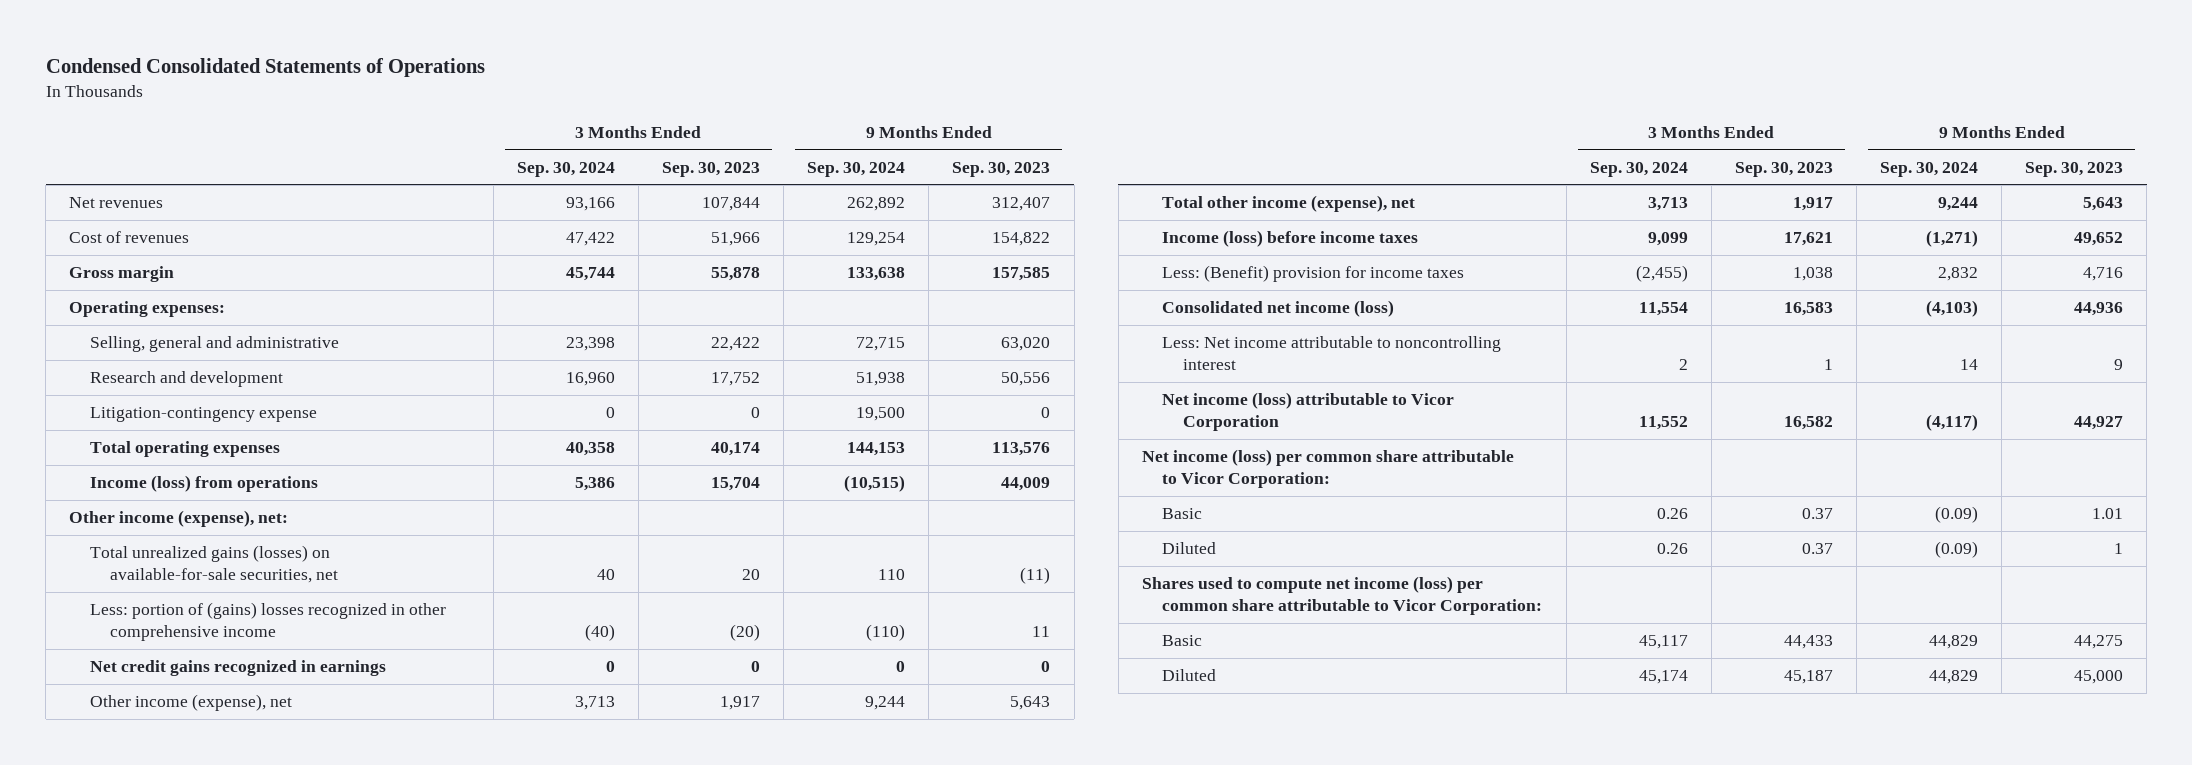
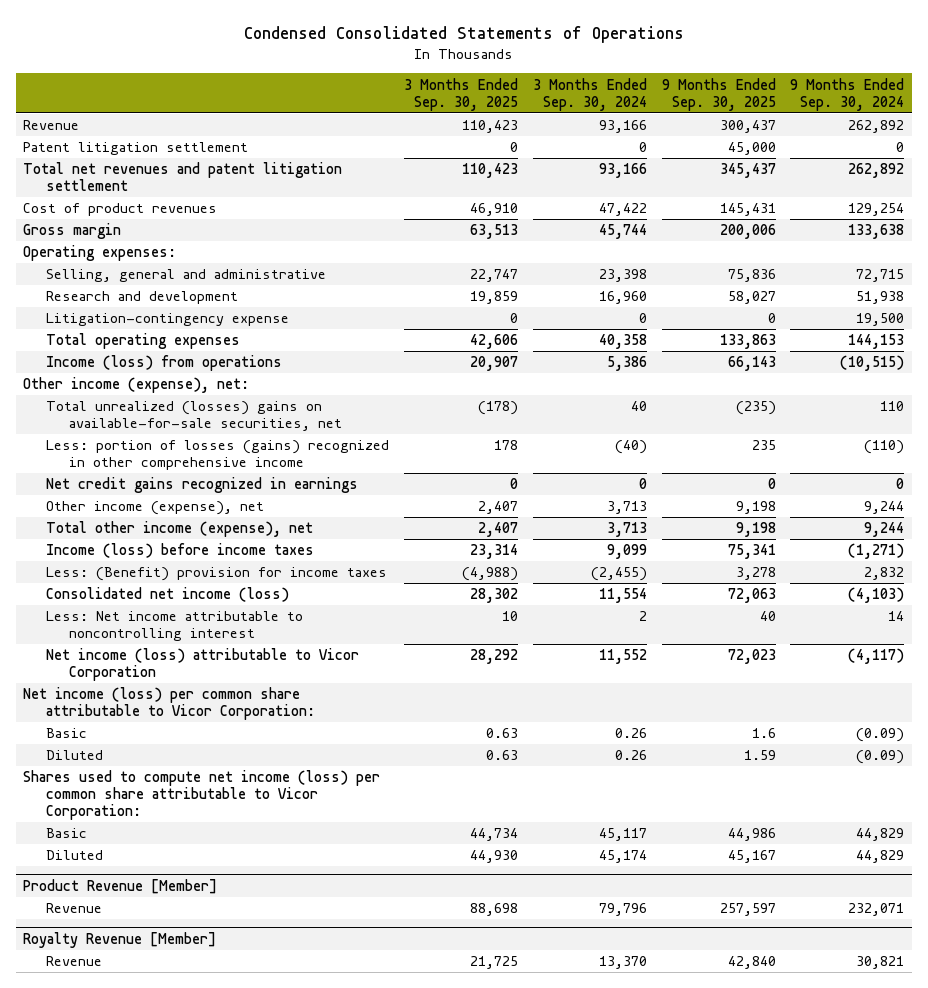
[662,161,761,177] Sep. 30, 2023 -> none
[952,161,1051,177] Sep. 30, 2023 -> none
none -> [403,77,518,111] 3 Months Ended Sep. 30, 2025
none -> [661,77,776,111] 9 Months Ended Sep. 30, 2025
[69,197,164,209] Net revenues -> [23,120,80,131] Revenue
none -> [23,142,249,156] Patent litigation settlement
none -> [23,162,343,192] Total net revenues and patent litigation settlement
[69,231,190,244] Cost of revenues -> [23,203,218,217] Cost of product revenues
[89,545,339,584] Total unrealized gains (losses) on available-for-sale securities, net -> [46,401,343,432] Total unrealized (losses) gains on available-for-sale securities, net
[89,602,446,642] Less: portion of (gains) losses recognized in other comprehensive income -> [46,440,390,471] Less: portion of losses (gains) recognized in other comprehensive income
none -> [23,878,218,894] Product Revenue [Member]
none -> [46,903,103,914] Revenue
none -> [23,931,217,948] Royalty Revenue [Member]
none -> [46,956,103,967] Revenue

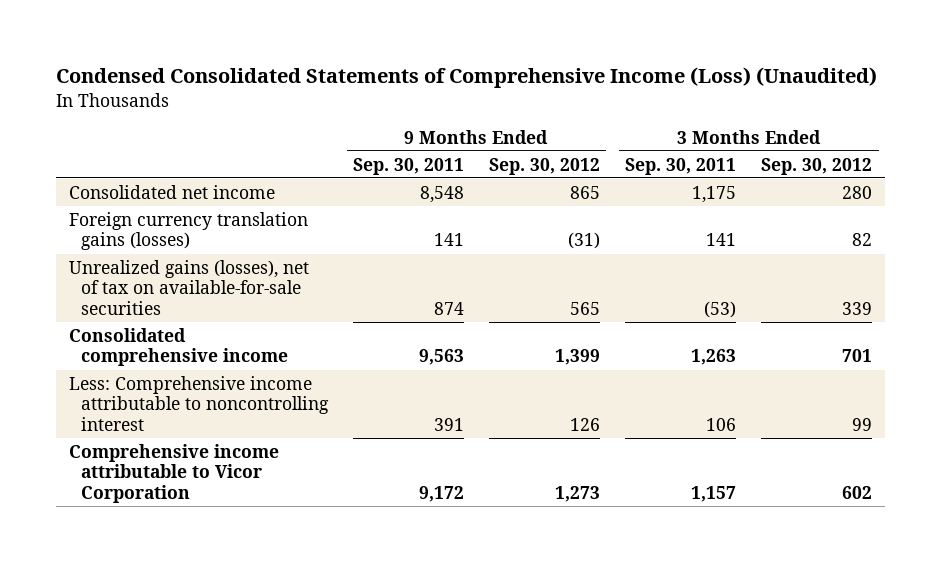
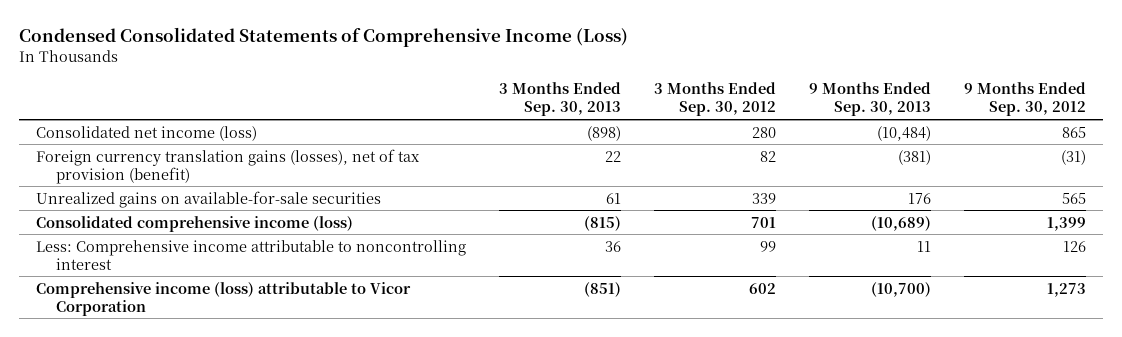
[55,67,877,89] Condensed Consolidated Statements of Comprehensive Income (Loss) (Unaudited) -> [19,27,629,48] Condensed Consolidated Statements of Comprehensive Income (Loss)
[352,157,464,175] Sep. 30, 2011 -> none
[625,157,737,175] Sep. 30, 2011 -> none
none -> [499,82,622,117] 3 Months Ended Sep. 30, 2013
none -> [809,82,932,117] 9 Months Ended Sep. 30, 2013
[68,184,275,199] Consolidated net income -> [35,125,257,141] Consolidated net income (loss)
[68,211,308,251] Foreign currency translation gains (losses) -> [35,148,420,184] Foreign currency translation gains (losses), net of tax provision (benefit)
[68,259,309,316] Unrealized gains (losses), net of tax on available-for-sale securities -> [35,190,381,208] Unrealized gains on available-for-sale securities
[68,327,288,367] Consolidated comprehensive income -> [35,215,353,232] Consolidated comprehensive income (loss)
[68,443,279,504] Comprehensive income attributable to Vicor Corporation -> [35,281,411,316] Comprehensive income (loss) attributable to Vicor Corporation

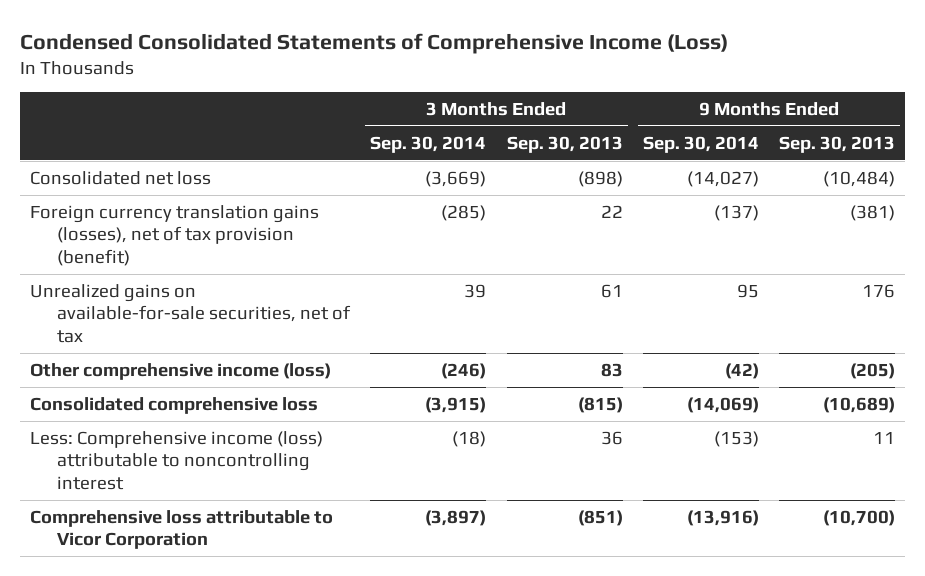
[654,82,777,117] 3 Months Ended Sep. 30, 2012 -> none
[964,82,1087,117] 9 Months Ended Sep. 30, 2012 -> none
none -> [370,135,487,153] Sep. 30, 2014
none -> [642,135,759,153] Sep. 30, 2014
[35,125,257,141] Consolidated net income (loss) -> [29,170,211,185] Consolidated net loss
[35,190,381,208] Unrealized gains on available-for-sale securities -> [29,283,352,343] Unrealized gains on available-for-sale securities, net of tax
none -> [29,362,331,380] Other comprehensive income (loss)
[35,215,353,232] Consolidated comprehensive income (loss) -> [29,396,318,414] Consolidated comprehensive loss
[35,239,466,270] Less: Comprehensive income attributable to noncontrolling interest -> [29,430,323,490] Less: Comprehensive income (loss) attributable to noncontrolling interest
[35,281,411,316] Comprehensive income (loss) attributable to Vicor Corporation -> [29,509,333,550] Comprehensive loss attributable to Vicor Corporation

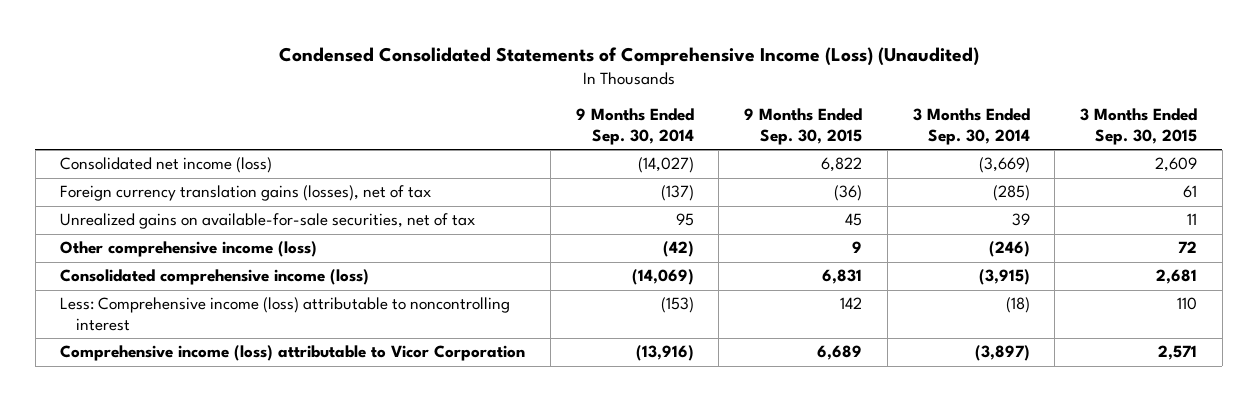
[19,32,728,54] Condensed Consolidated Statements of Comprehensive Income (Loss) -> [278,47,979,67] Condensed Consolidated Statements of Comprehensive Income (Loss) (Unaudited)
[506,135,623,153] Sep. 30, 2013 -> none
[779,135,896,153] Sep. 30, 2013 -> none
none -> [744,108,863,145] 9 Months Ended Sep. 30, 2015
none -> [1080,108,1198,145] 3 Months Ended Sep. 30, 2015
[29,170,211,185] Consolidated net loss -> [60,157,273,174] Consolidated net income (loss)
[29,204,319,266] Foreign currency translation gains (losses), net of tax provision (benefit) -> [60,185,432,202] Foreign currency translation gains (losses), net of tax
[29,396,318,414] Consolidated comprehensive loss -> [60,269,370,286] Consolidated comprehensive income (loss)
[29,509,333,550] Comprehensive loss attributable to Vicor Corporation -> [60,345,526,362] Comprehensive income (loss) attributable to Vicor Corporation

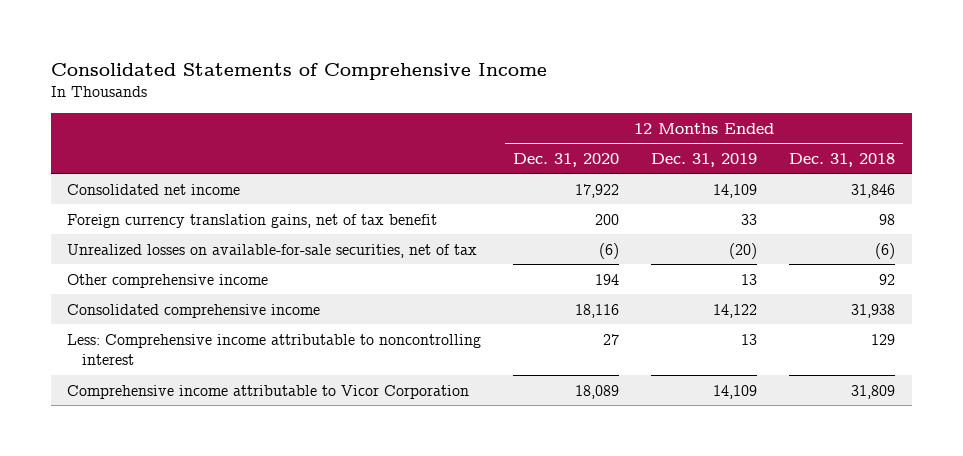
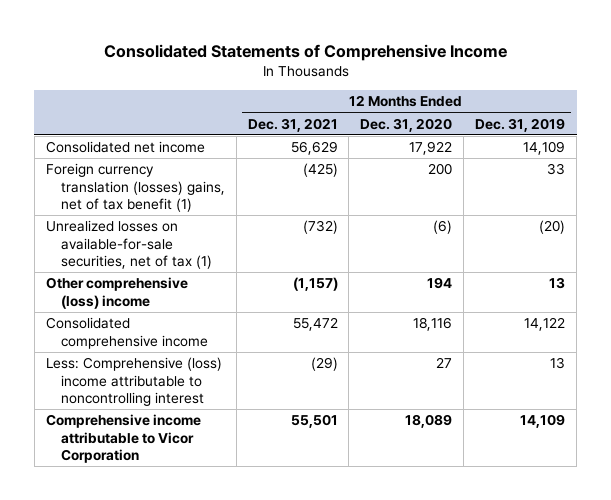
[789,152,896,167] Dec. 31, 2018 -> none
none -> [247,117,338,132] Dec. 31, 2021
[67,213,438,228] Foreign currency translation gains, net of tax benefit -> [45,163,225,212] Foreign currency translation (losses) gains, net of tax benefit (1)
[67,243,478,258] Unrealized losses on available-for-sale securities, net of tax -> [45,220,212,269] Unrealized losses on available-for-sale securities, net of tax (1)
[67,273,269,288] Other comprehensive income -> [45,277,188,309] Other comprehensive (loss) income
[67,333,482,366] Less: Comprehensive income attributable to noncontrolling interest -> [45,357,222,406] Less: Comprehensive (loss) income attributable to noncontrolling interest

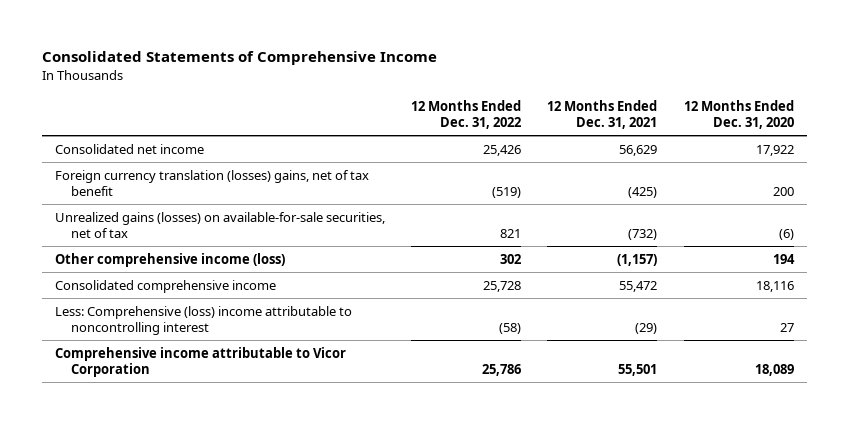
[475,117,566,132] Dec. 31, 2019 -> none
none -> [411,99,522,129] 12 Months Ended Dec. 31, 2022
[45,163,225,212] Foreign currency translation (losses) gains, net of tax benefit (1) -> [55,169,370,196] Foreign currency translation (losses) gains, net of tax benefit
[45,220,212,269] Unrealized losses on available-for-sale securities, net of tax (1) -> [55,211,386,238] Unrealized gains (losses) on available-for-sale securities, net of tax
[45,277,188,309] Other comprehensive (loss) income -> [55,252,286,267] Other comprehensive income (loss)

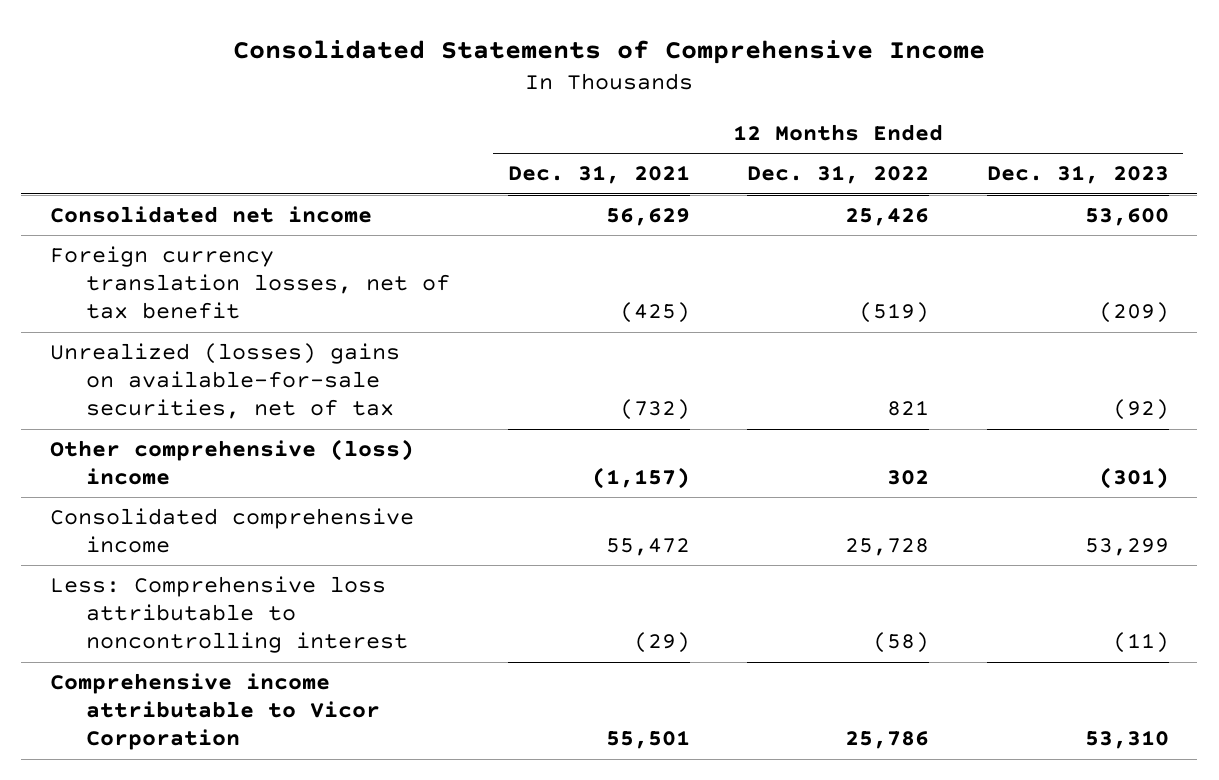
[683,99,794,129] 12 Months Ended Dec. 31, 2020 -> none
none -> [986,165,1169,185] Dec. 31, 2023
[55,169,370,196] Foreign currency translation (losses) gains, net of tax benefit -> [49,246,451,320] Foreign currency translation losses, net of tax benefit
[55,211,386,238] Unrealized gains (losses) on available-for-sale securities, net of tax -> [49,343,400,420] Unrealized (losses) gains on available-for-sale securities, net of tax
[55,252,286,267] Other comprehensive income (loss) -> [49,439,414,486] Other comprehensive (loss) income
[55,305,353,335] Less: Comprehensive (loss) income attributable to noncontrolling interest -> [49,576,409,654] Less: Comprehensive loss attributable to noncontrolling interest

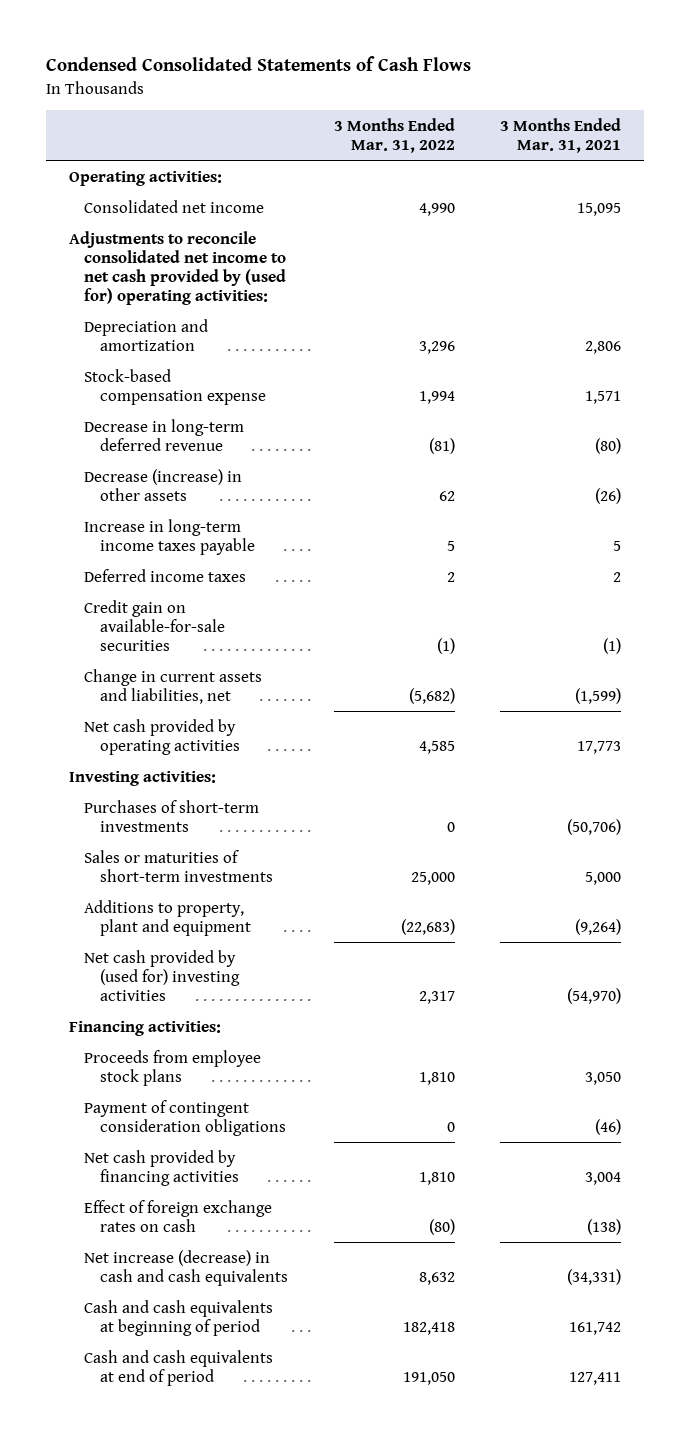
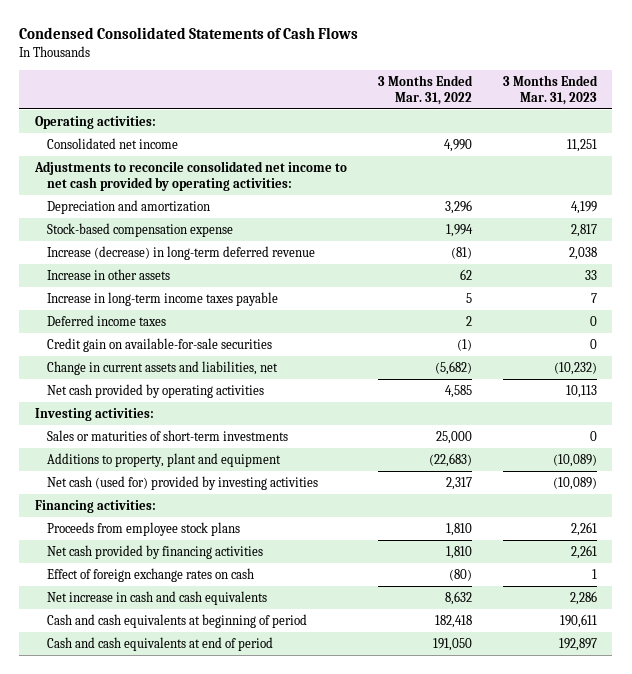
[500,117,622,153] 3 Months Ended Mar. 31, 2021 -> none
none -> [502,74,598,105] 3 Months Ended Mar. 31, 2023
[68,230,287,305] Adjustments to reconcile consolidated net income to net cash provided by (used for) operating activities: -> [33,160,347,191] Adjustments to reconcile consolidated net income to net cash provided by operating activities:
[84,418,245,451] Decrease in long-term deferred revenue -> [46,245,315,260] Increase (decrease) in long-term deferred revenue
[84,468,243,501] Decrease (increase) in other assets -> [46,268,170,280] Increase in other assets
[84,799,260,832] Purchases of short-term investments -> none
[84,949,240,1001] Net cash provided by (used for) investing activities -> [46,475,318,490] Net cash (used for) provided by investing activities
[84,1099,286,1136] Payment of contingent consideration obligations -> none
[84,1249,288,1286] Net increase (decrease) in cash and cash equivalents -> [46,590,267,605] Net increase in cash and cash equivalents

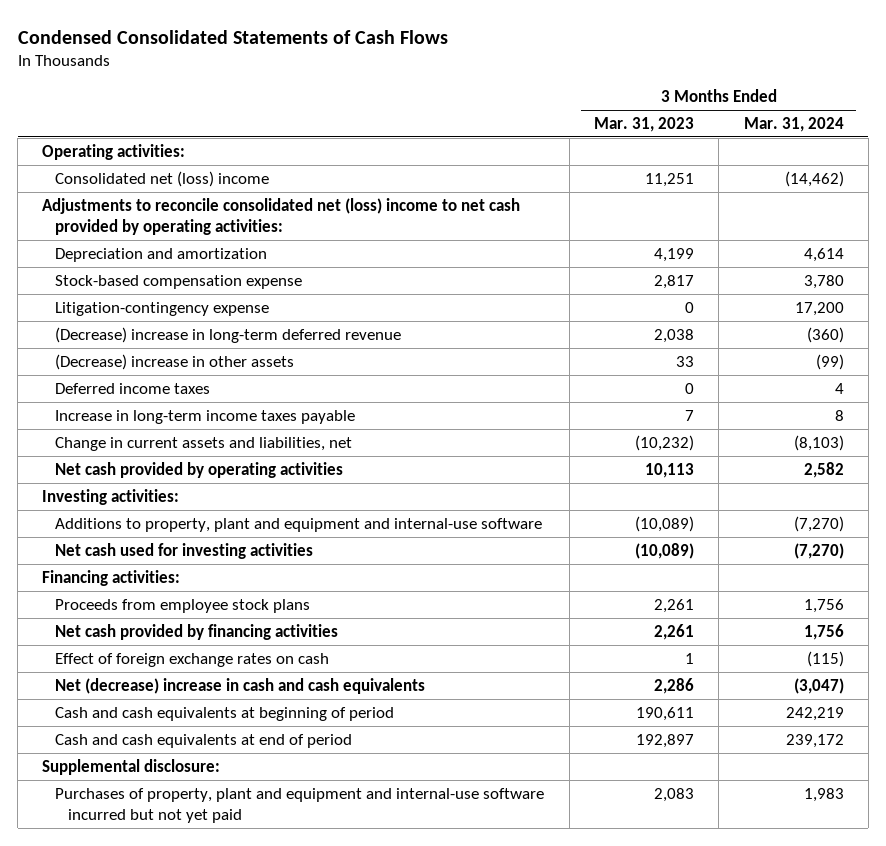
[377,74,473,105] 3 Months Ended Mar. 31, 2022 -> none
none -> [743,116,844,132] Mar. 31, 2024
[46,137,178,149] Consolidated net income -> [55,170,270,187] Consolidated net (loss) income
[33,160,347,191] Adjustments to reconcile consolidated net income to net cash provided by operating activities: -> [42,197,521,236] Adjustments to reconcile consolidated net (loss) income to net cash provided by operating activities:
none -> [55,301,270,316] Litigation-contingency expense
[46,245,315,260] Increase (decrease) in long-term deferred revenue -> [55,326,402,343] (Decrease) increase in long-term deferred revenue
[46,268,170,280] Increase in other assets -> [55,353,295,370] (Decrease) increase in other assets
[46,337,272,352] Credit gain on available-for-sale securities -> none
[46,291,278,306] Increase in long-term income taxes payable -> [55,409,356,424] Increase in long-term income taxes payable
[46,429,288,441] Sales or maturities of short-term investments -> none
[46,452,281,467] Additions to property, plant and equipment -> [55,517,543,532] Additions to property, plant and equipment and internal-use software
[46,475,318,490] Net cash (used for) provided by investing activities -> [55,542,314,559] Net cash used for investing activities
[46,590,267,605] Net increase in cash and cash equivalents -> [55,677,426,694] Net (decrease) increase in cash and cash equivalents
none -> [42,758,221,775] Supplemental disclosure:
none -> [55,787,545,824] Purchases of property, plant and equipment and internal-use software incurred but not yet paid

